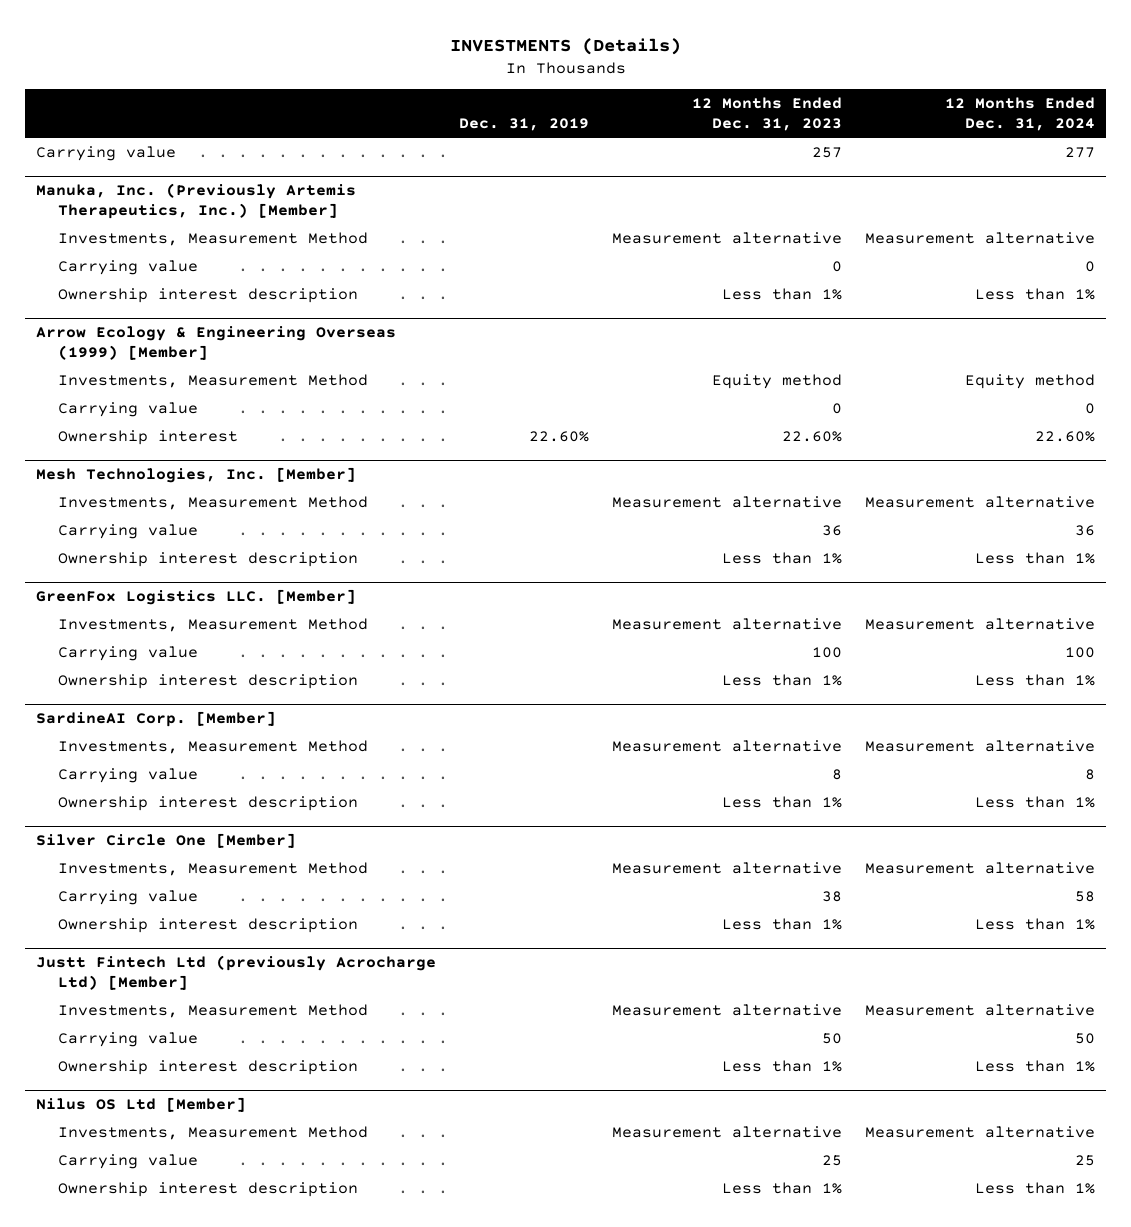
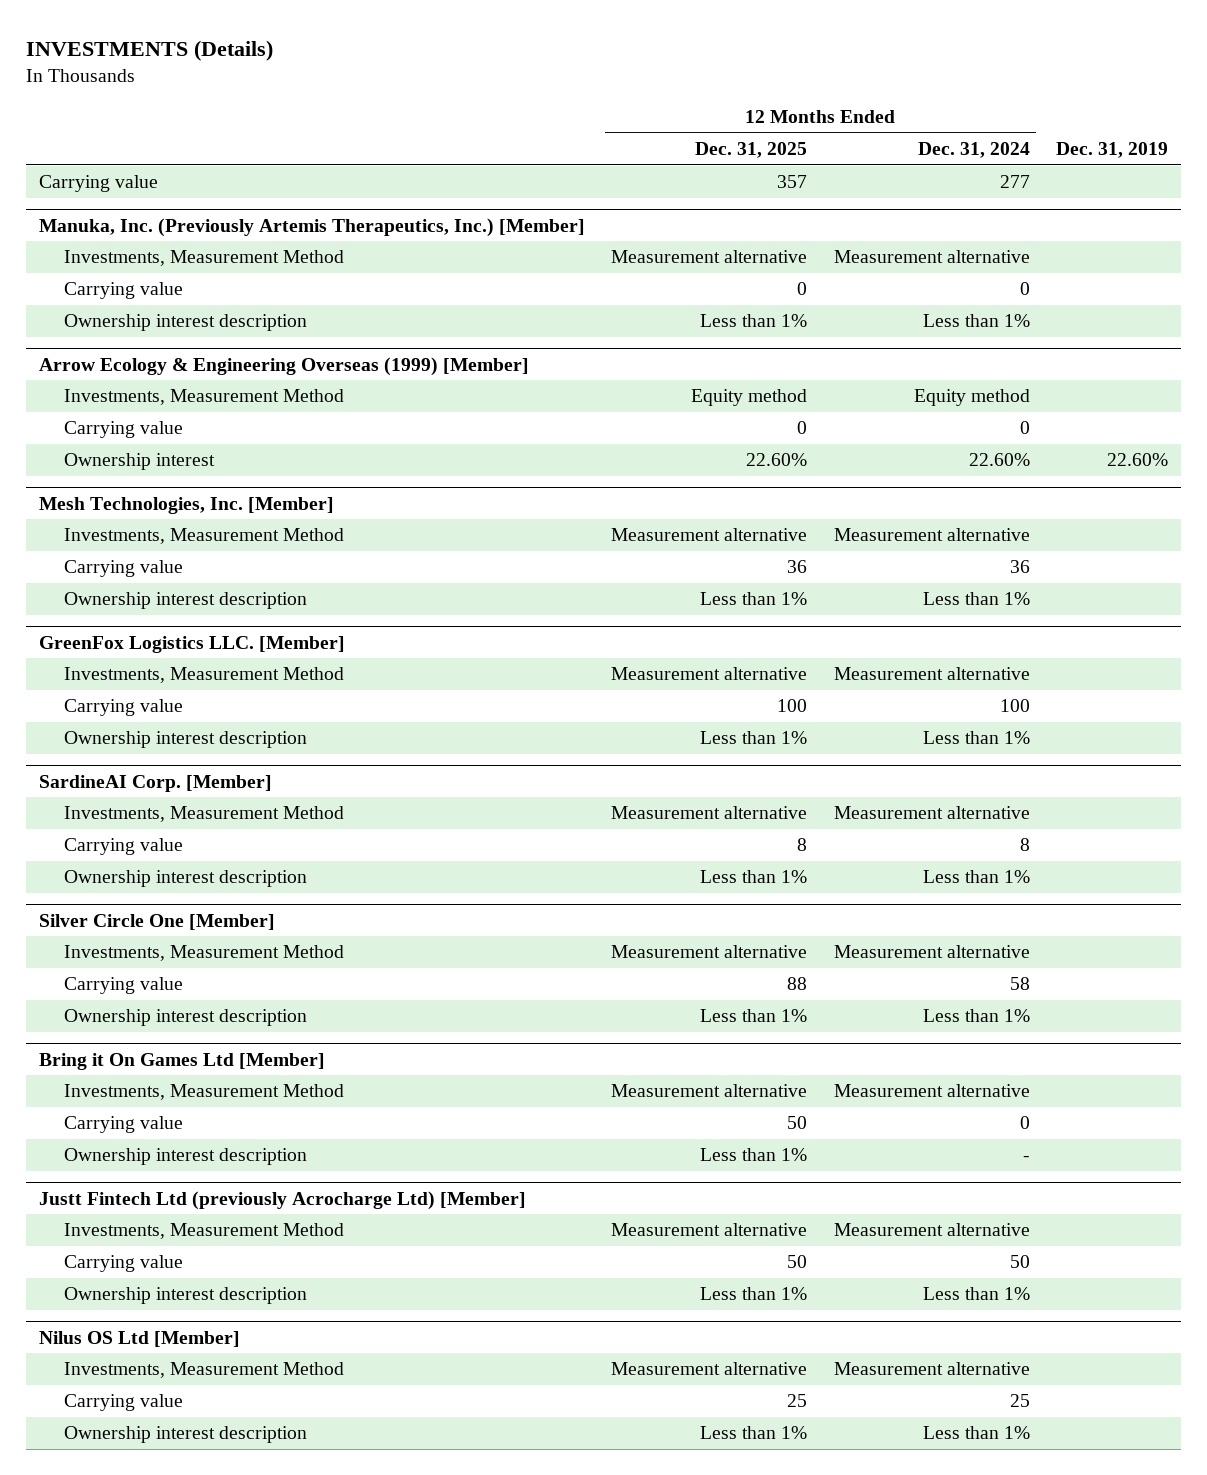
[692,97,843,132] 12 Months Ended Dec. 31, 2023 -> none
none -> [695,142,808,159] Dec. 31, 2025
none -> [38,1052,325,1070] Bring it On Games Ltd [Member]
none -> [64,1084,345,1101] Investments, Measurement Method
none -> [64,1116,184,1134] Carrying value
none -> [64,1148,308,1166] Ownership interest description

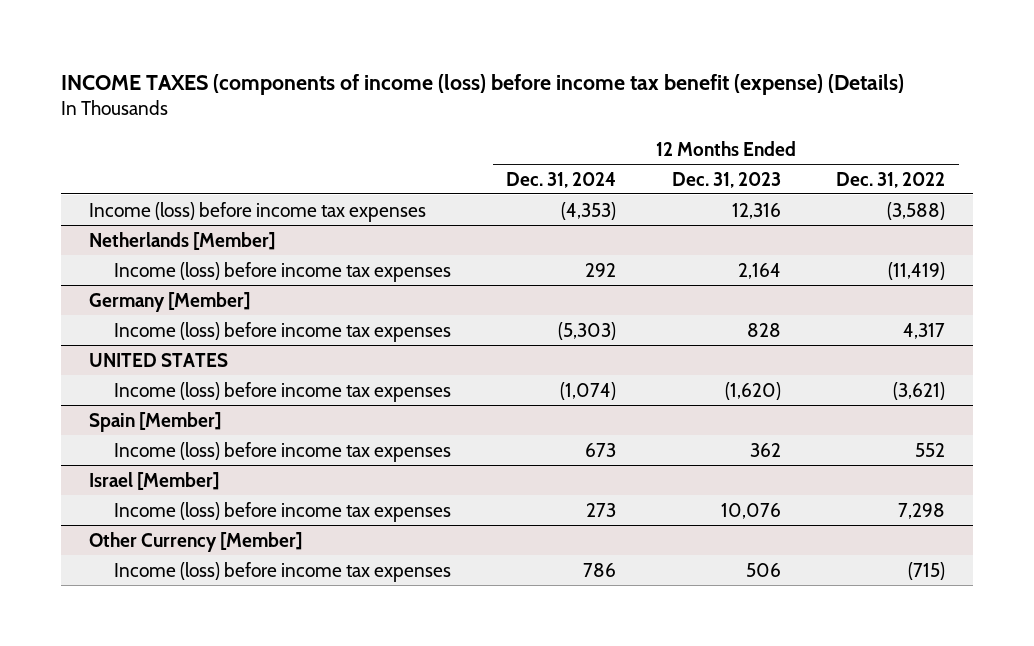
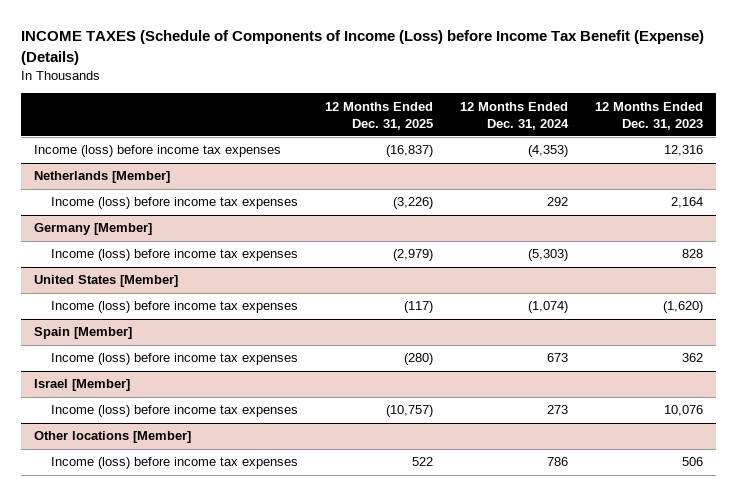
[60,74,904,96] INCOME TAXES (components of income (loss) before income tax benefit (expense) (Details) -> [20,30,704,66] INCOME TAXES (Schedule of Components of Income (Loss) before Income Tax Benefit (Expense) (Details)
[836,171,946,188] Dec. 31, 2022 -> none
none -> [324,101,433,130] 12 Months Ended Dec. 31, 2025
[88,352,228,367] UNITED STATES -> [34,275,179,288] United States [Member]
[88,531,302,552] Other Currency [Member] -> [34,431,192,444] Other locations [Member]

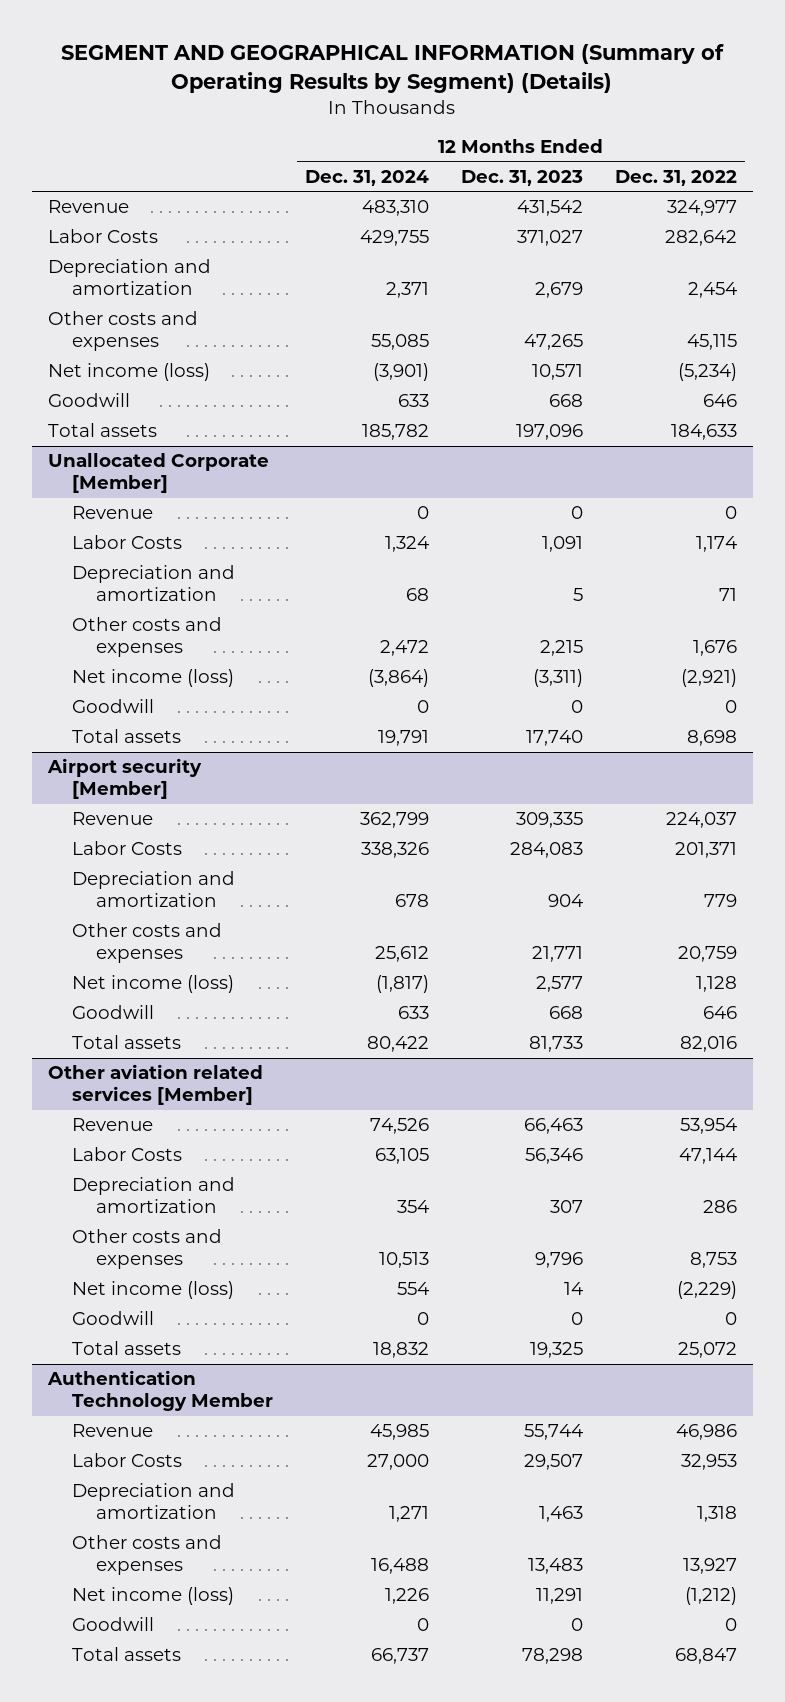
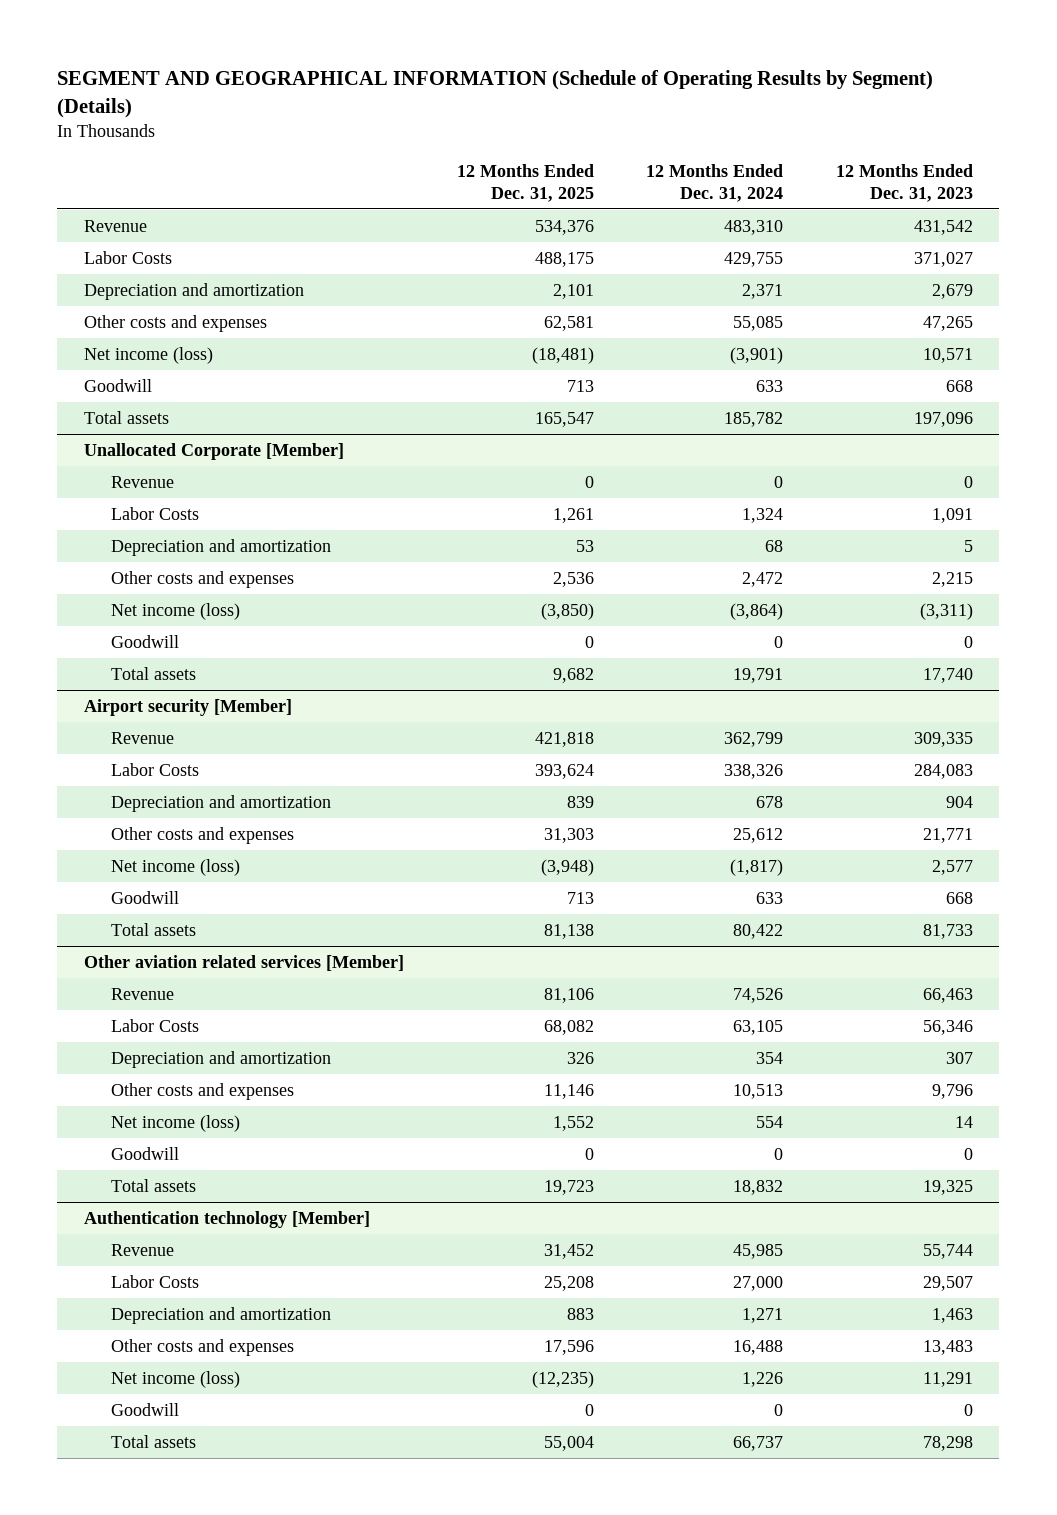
[61,44,725,94] SEGMENT AND GEOGRAPHICAL INFORMATION (Summary of Operating Results by Segment) (Details) -> [57,70,934,119] SEGMENT AND GEOGRAPHICAL INFORMATION (Schedule of Operating Results by Segment) (Details)
[614,170,737,187] Dec. 31, 2022 -> none
none -> [456,164,594,202] 12 Months Ended Dec. 31, 2025
[46,1370,273,1412] Authentication Technology Member -> [83,1210,370,1228] Authentication technology [Member]

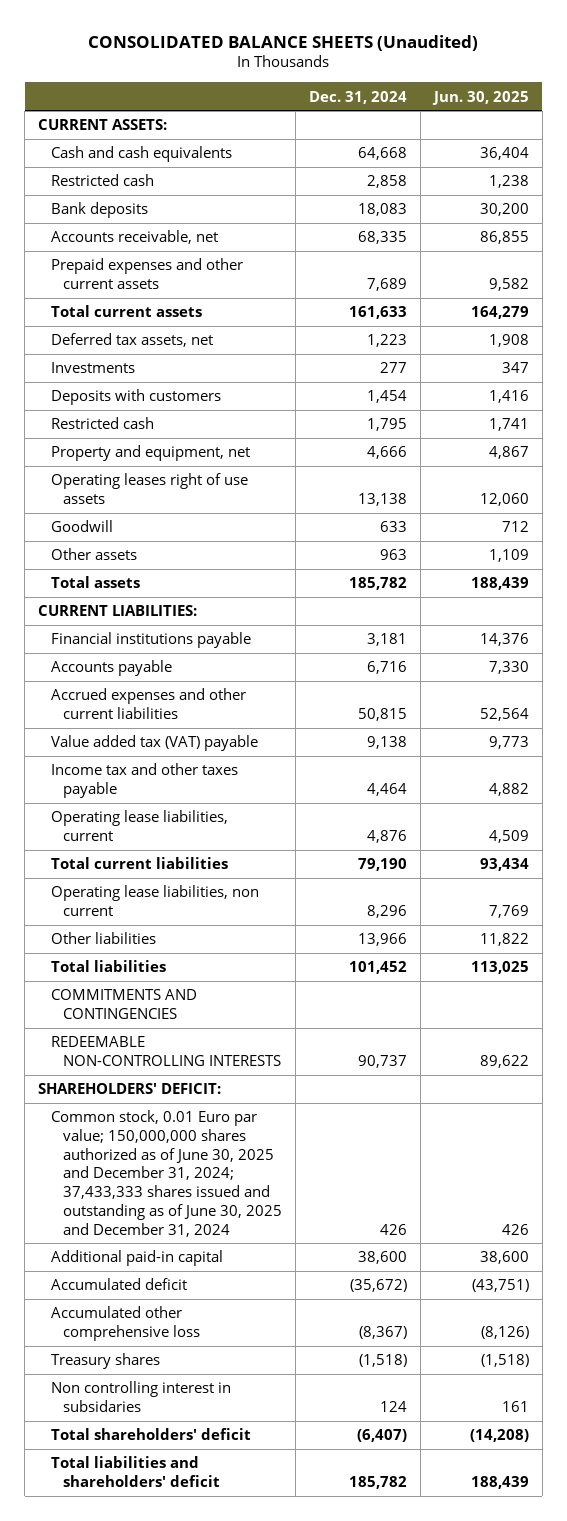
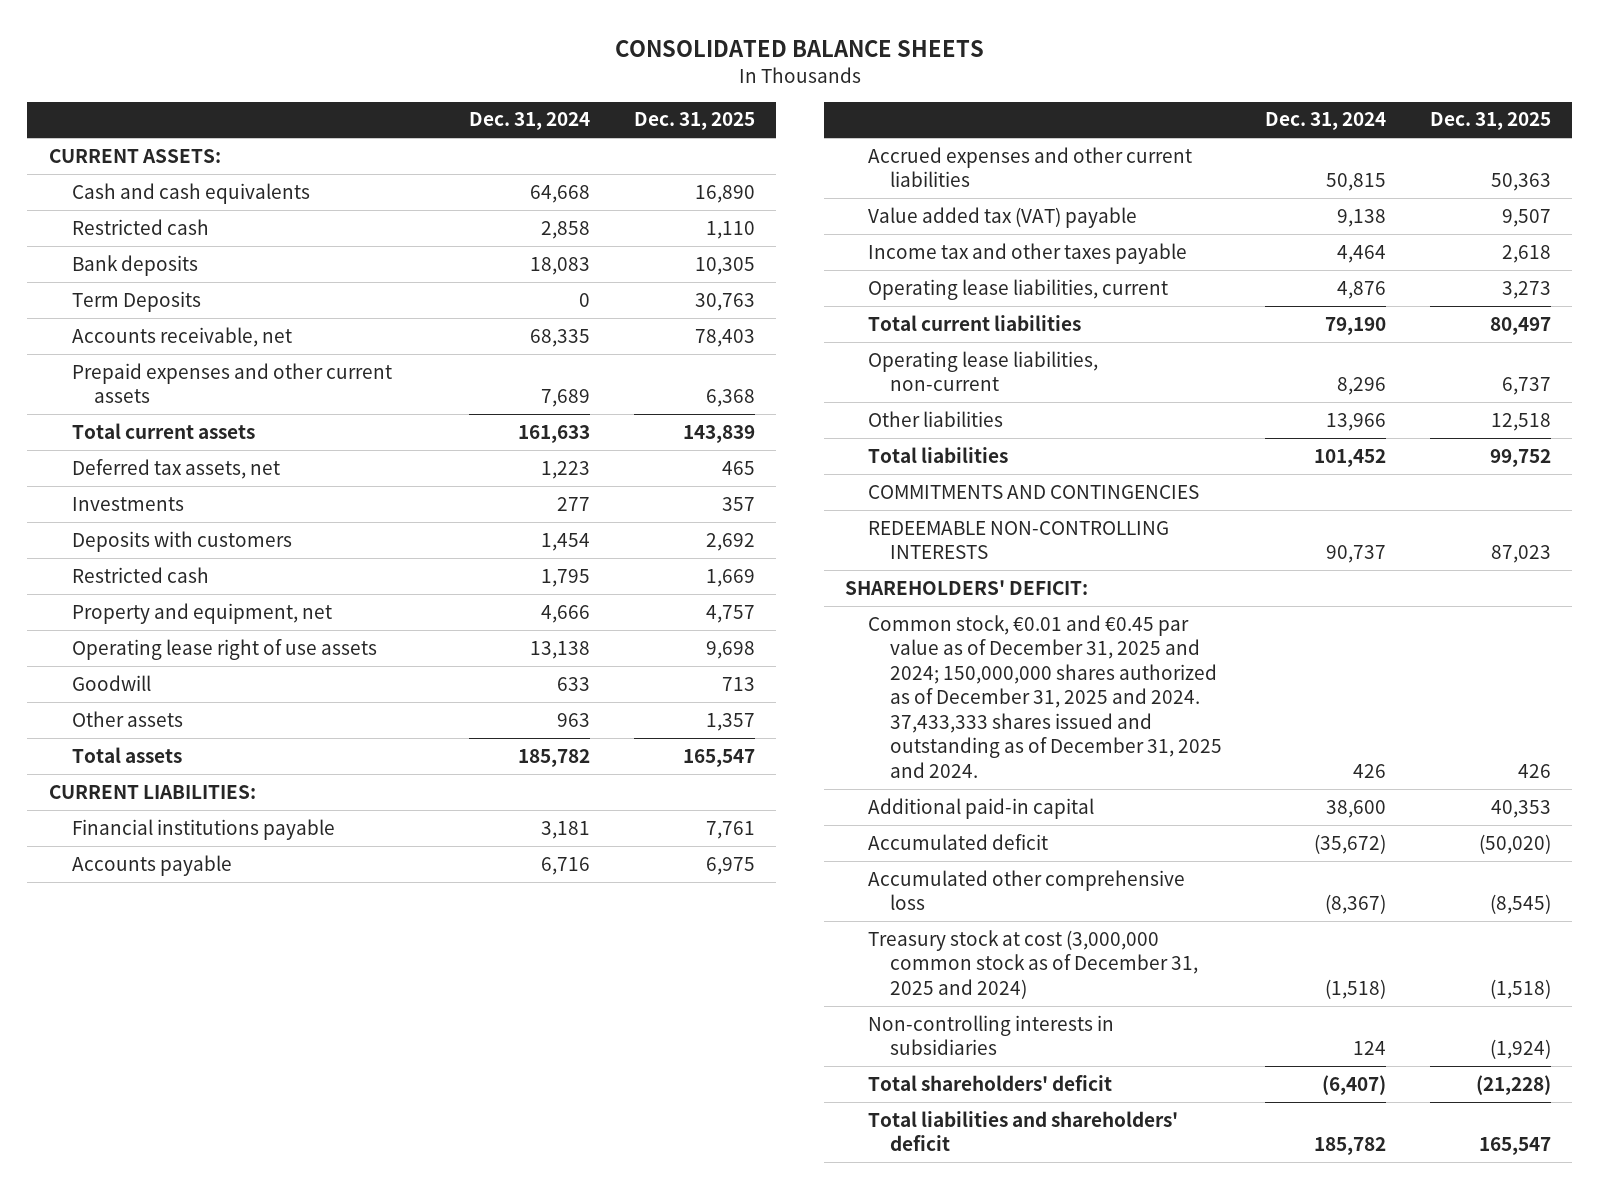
[88,34,479,51] CONSOLIDATED BALANCE SHEETS (Unaudited) -> [614,39,984,57] CONSOLIDATED BALANCE SHEETS
[431,90,529,105] Jun. 30, 2025 -> none
none -> [633,112,755,131] Dec. 31, 2025
none -> [71,290,201,312] Term Deposits
[50,473,248,504] Operating leases right of use assets -> [71,638,377,660] Operating lease right of use assets
[50,885,259,916] Operating lease liabilities, non current -> [867,350,1098,392] Operating lease liabilities, non-current
[50,1110,283,1237] Common stock, 0.01 Euro par value; 150,000,000 shares authorized as of June 30, 2025 and December 31, 2024; 37,433,333 shares issued and outstanding as of June 30, 2025 and December 31, 2024 -> [867,614,1223,778] Common stock, €0.01 and €0.45 par value as of December 31, 2025 and 2024; 150,000,000 shares authorized as of December 31, 2025 and 2024. 37,433,333 shares issued and outstanding as of December 31, 2025 and 2024.
[50,1353,160,1370] Treasury shares -> [867,929,1199,999] Treasury stock at cost (3,000,000 common stock as of December 31, 2025 and 2024)
[50,1381,231,1412] Non controlling interest in subsidaries -> [867,1014,1114,1056] Non-controlling interests in subsidiaries

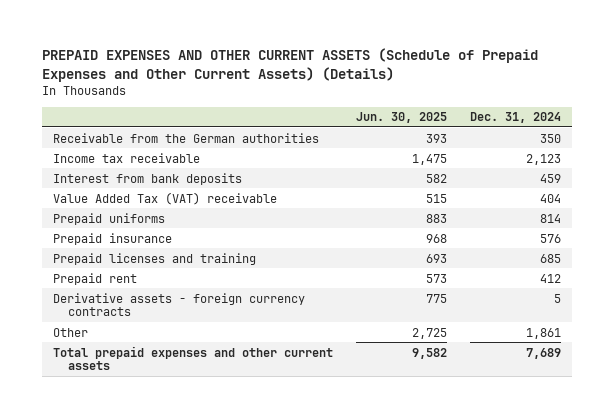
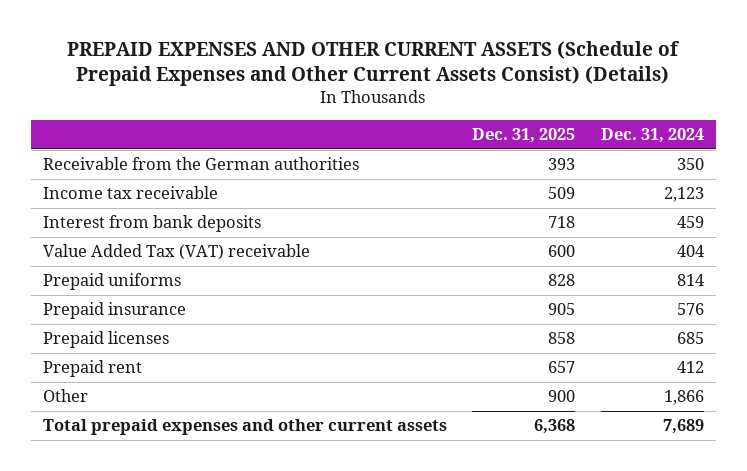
[41,48,538,82] PREPAID EXPENSES AND OTHER CURRENT ASSETS (Schedule of Prepaid Expenses and Other Current Assets) (Details) -> [67,40,681,87] PREPAID EXPENSES AND OTHER CURRENT ASSETS (Schedule of Prepaid Expenses and Other Current Assets Consist) (Details)
[355,112,447,124] Jun. 30, 2025 -> none
none -> [472,128,576,144] Dec. 31, 2025
[53,252,257,265] Prepaid licenses and training -> [43,331,170,349] Prepaid licenses
[53,292,306,317] Derivative assets - foreign currency contracts -> none
[525,327,561,339] 1,861 -> [663,390,704,406] 1,866

